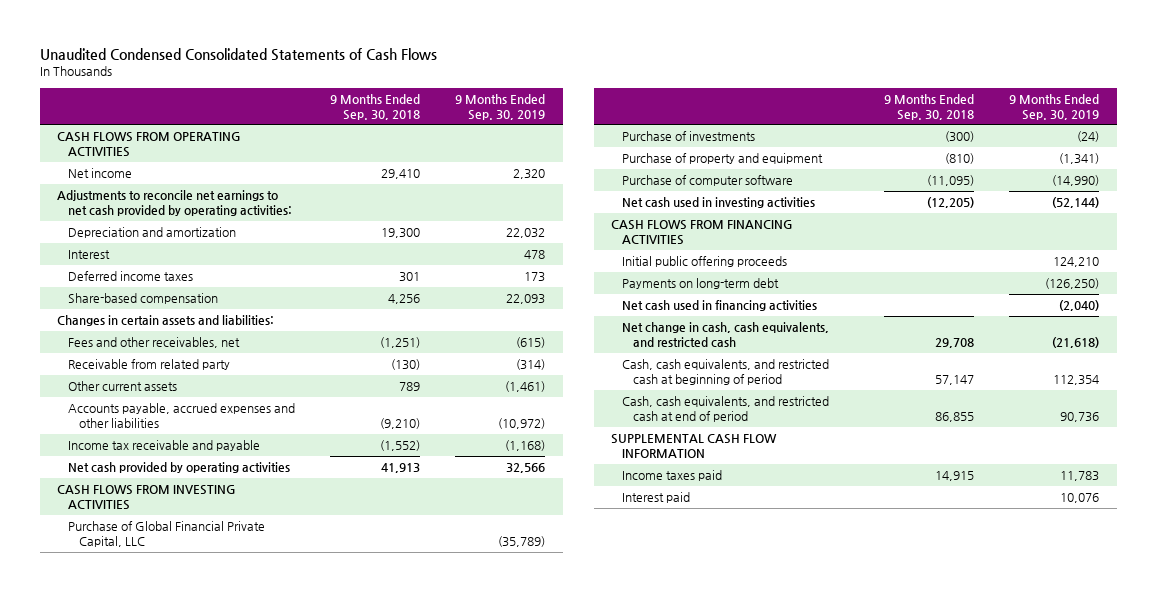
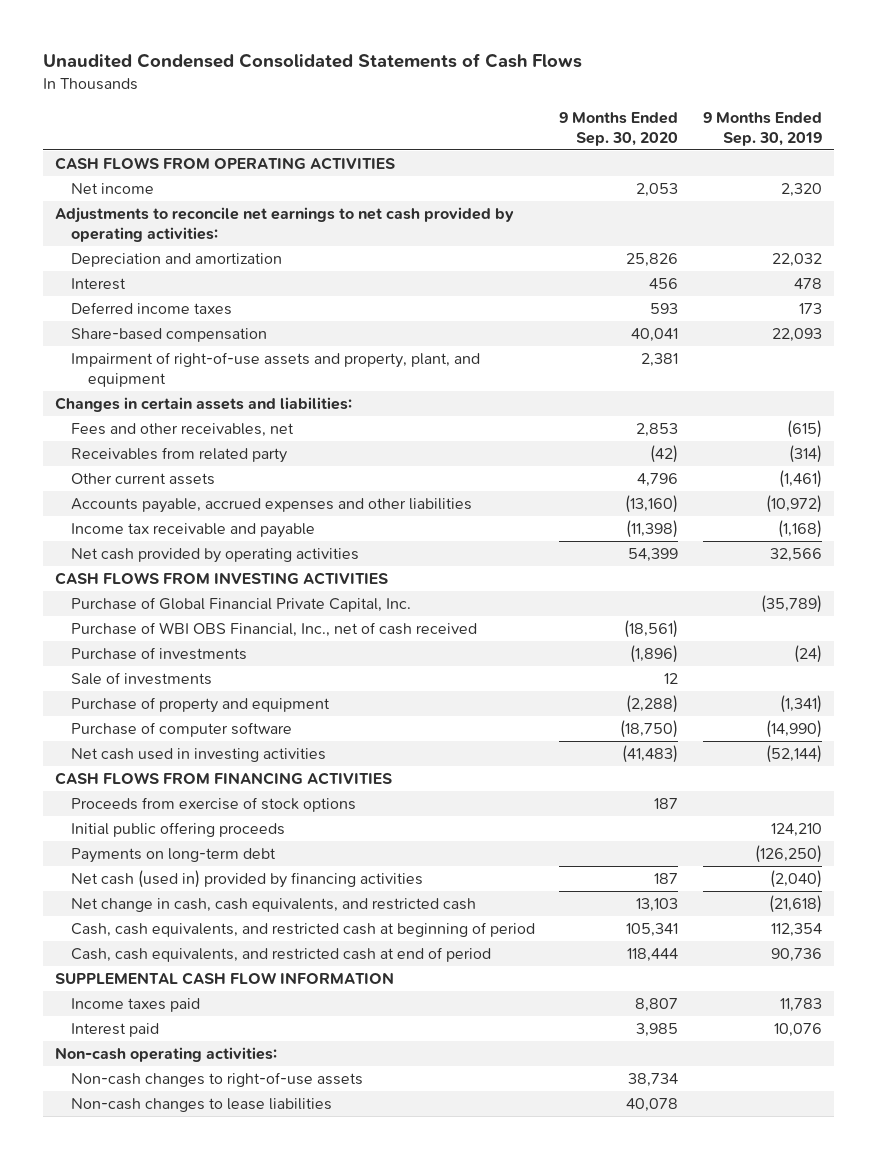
[330,93,421,120] 9 Months Ended Sep. 30, 2018 -> none
none -> [559,112,679,146] 9 Months Ended Sep. 30, 2020
none -> [71,351,481,387] Impairment of right-of-use assets and property, plant, and equipment
[68,359,231,371] Receivable from related party -> [71,446,288,463] Receivables from related party
[68,521,266,548] Purchase of Global Financial Private Capital, LLC -> [71,596,412,612] Purchase of Global Financial Private Capital, Inc.
none -> [71,621,478,637] Purchase of WBI OBS Financial, Inc., net of cash received
none -> [71,671,213,685] Sale of investments
none -> [71,796,357,812] Proceeds from exercise of stock options
[622,300,818,312] Net cash used in financing activities -> [71,869,424,888] Net cash (used in) provided by financing activities
none -> [54,1046,277,1062] Non-cash operating activities:
none -> [71,1071,364,1087] Non-cash changes to right-of-use assets
none -> [71,1097,333,1112] Non-cash changes to lease liabilities

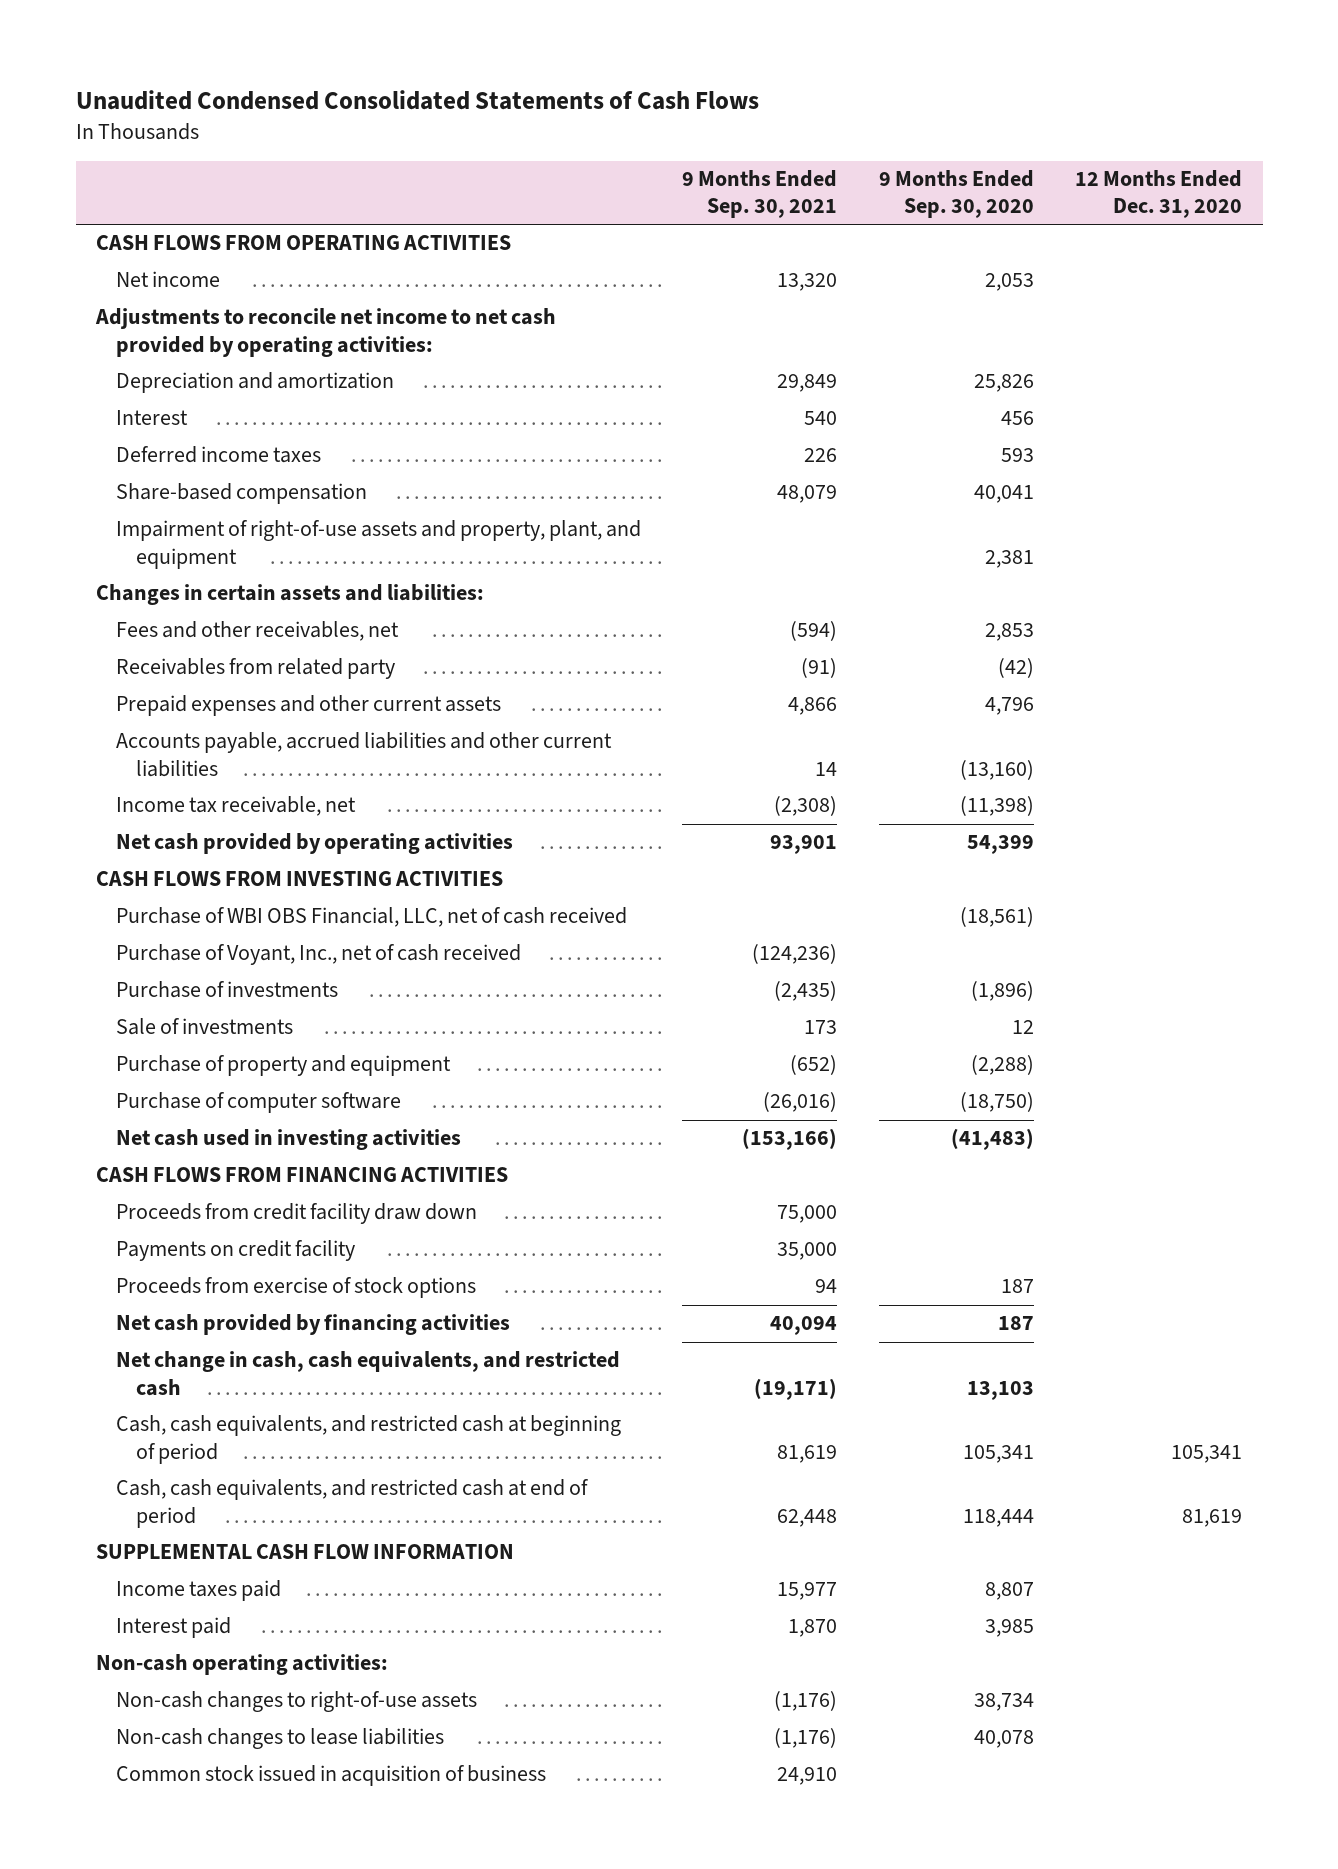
[702,112,822,146] 9 Months Ended Sep. 30, 2019 -> none
none -> [682,170,838,219] 9 Months Ended Sep. 30, 2021
none -> [1075,170,1243,219] 12 Months Ended Dec. 31, 2020
[54,206,514,242] Adjustments to reconcile net earnings to net cash provided by operating activities: -> [95,308,557,357] Adjustments to reconcile net income to net cash provided by operating activities:
[71,472,216,485] Other current assets -> [116,695,502,717] Prepaid expenses and other current assets
[71,497,473,513] Accounts payable, accrued expenses and other liabilities -> [116,732,613,777] Accounts payable, accrued liabilities and other current liabilities
[71,522,316,538] Income tax receivable and payable -> [116,796,357,817] Income tax receivable, net
[71,596,412,612] Purchase of Global Financial Private Capital, Inc. -> none
[71,621,478,637] Purchase of WBI OBS Financial, Inc., net of cash received -> [116,907,628,928] Purchase of WBI OBS Financial, LLC, net of cash received
none -> [116,944,522,966] Purchase of Voyant, Inc., net of cash received
none -> [116,1203,478,1225] Proceeds from credit facility draw down
none -> [116,1240,356,1262] Payments on credit facility
[71,821,286,837] Initial public offering proceeds -> none
[71,847,277,863] Payments on long-term debt -> none
[71,869,424,888] Net cash (used in) provided by financing activities -> [116,1314,511,1336] Net cash provided by financing activities
none -> [116,1765,547,1787] Common stock issued in acquisition of business

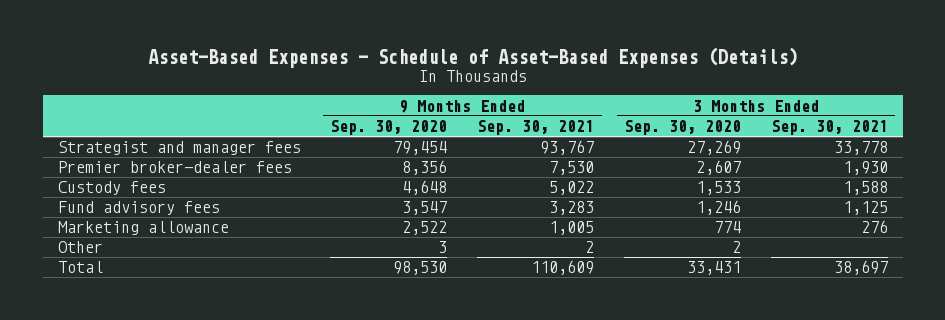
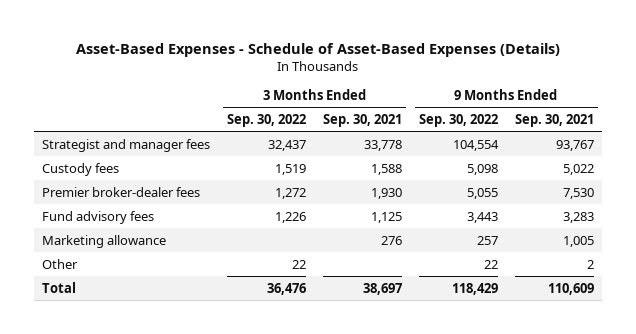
[330,120,448,136] Sep. 30, 2020 -> none
[624,120,742,136] Sep. 30, 2020 -> none
none -> [227,113,307,127] Sep. 30, 2022
none -> [418,113,498,127] Sep. 30, 2022
[57,161,292,174] Premier broker-dealer fees -> [42,186,201,197] Premier broker-dealer fees

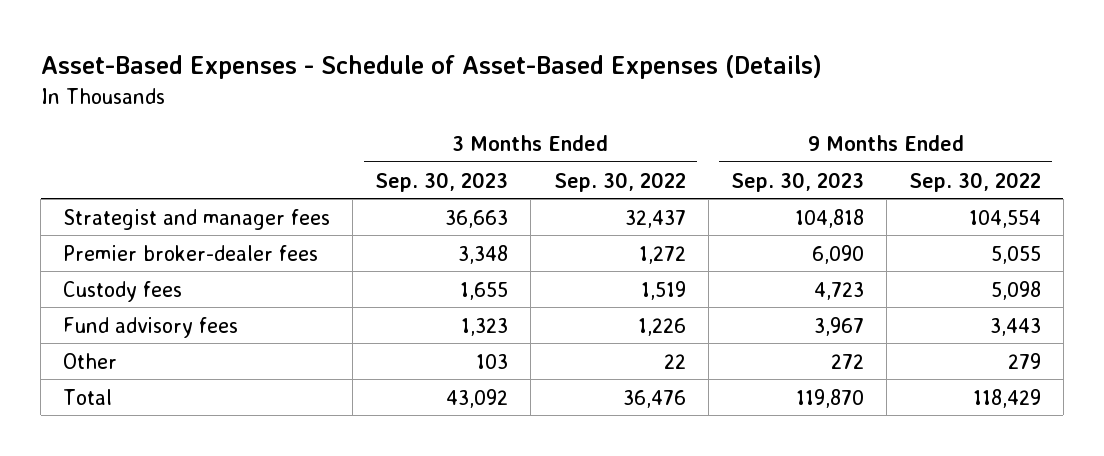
[323,113,403,127] Sep. 30, 2021 -> none
[514,113,594,127] Sep. 30, 2021 -> none
none -> [375,171,509,192] Sep. 30, 2023
none -> [730,171,864,192] Sep. 30, 2023
[42,162,120,176] Custody fees -> [63,280,183,302] Custody fees
[42,234,167,248] Marketing allowance -> none
[483,259,498,269] 22 -> [1007,352,1041,369] 279

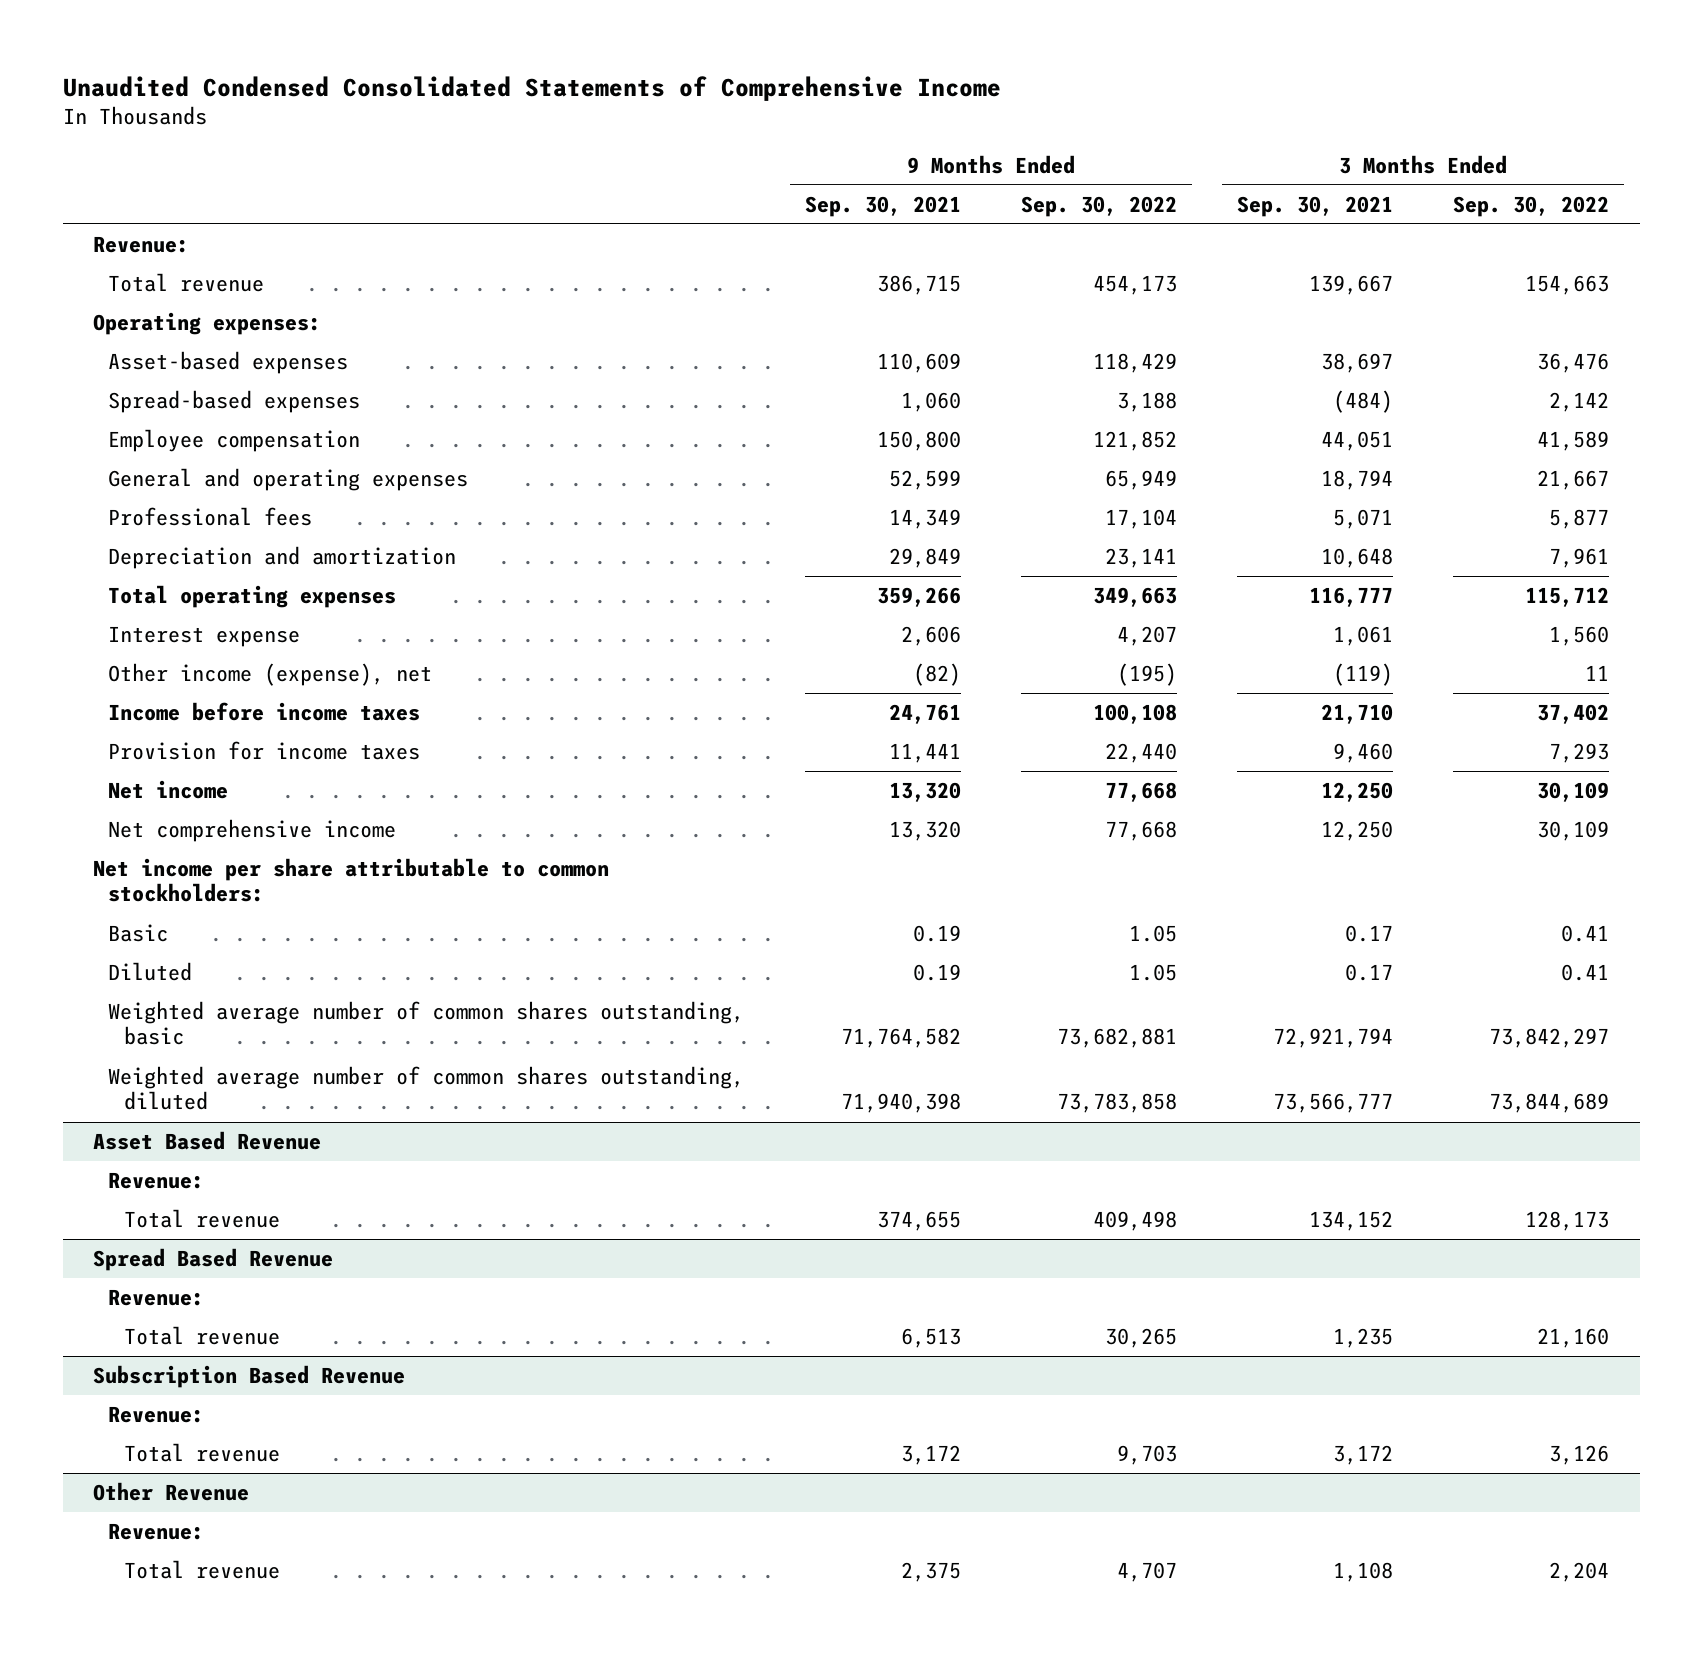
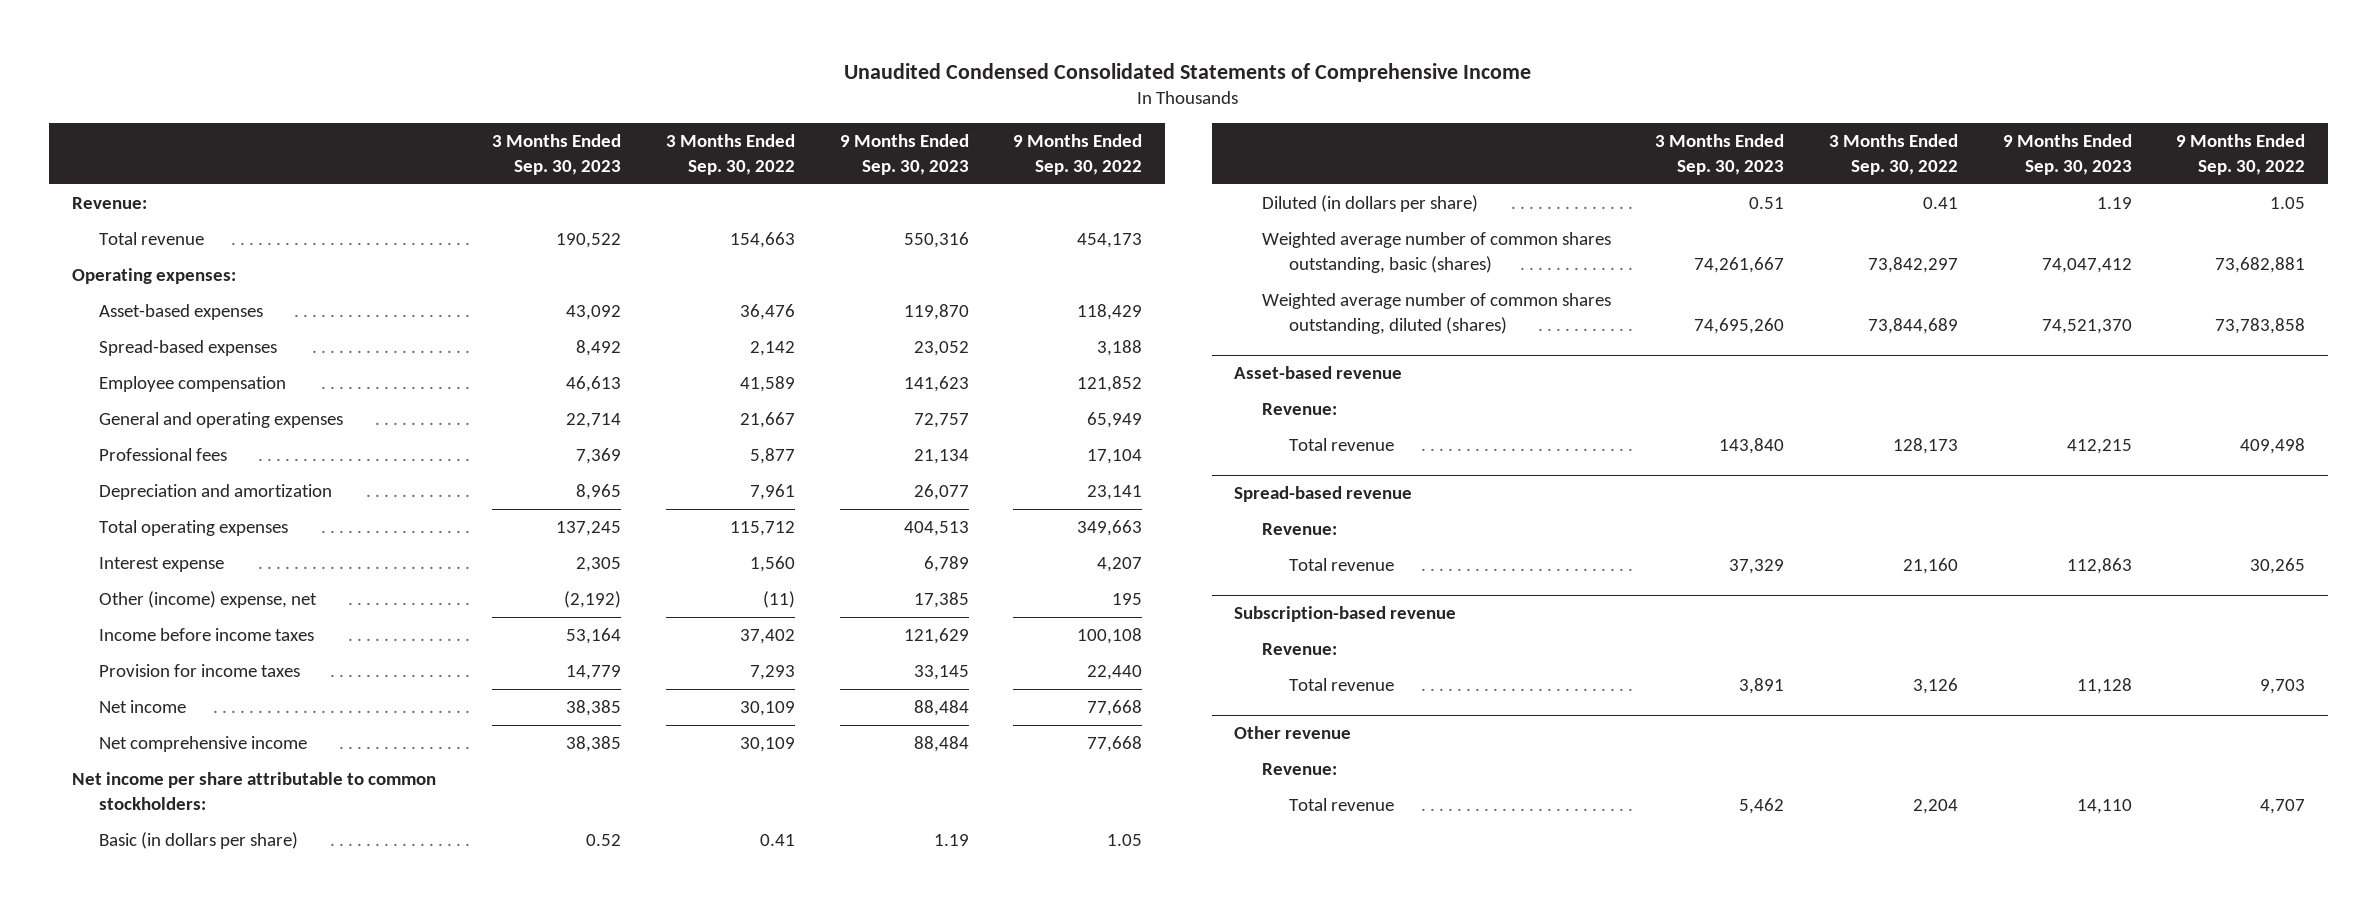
[804,195,961,217] Sep. 30, 2021 -> none
[1237,195,1394,217] Sep. 30, 2021 -> none
none -> [492,134,622,175] 3 Months Ended Sep. 30, 2023
none -> [839,134,969,175] 9 Months Ended Sep. 30, 2023
[108,663,433,687] Other income (expense), net -> [98,591,317,609] Other (income) expense, net
[1116,663,1177,687] (195) -> [1112,593,1143,606] 195
[1585,665,1610,682] 11 -> [763,591,796,609] (11)
[108,924,169,943] Basic -> [98,832,298,850] Basic (in dollars per share)
[108,962,193,982] Diluted -> [1261,195,1478,213] Diluted (in dollars per share)
[108,1001,745,1046] Weighted average number of common shares outstanding, basic -> [1261,232,1611,273] Weighted average number of common shares outstanding, basic (shares)
[108,1066,745,1111] Weighted average number of common shares outstanding, diluted -> [1261,293,1611,334] Weighted average number of common shares outstanding, diluted (shares)
[92,1131,321,1151] Asset Based Revenue -> [1234,366,1403,380] Asset-based revenue
[92,1248,333,1272] Spread Based Revenue -> [1234,486,1413,503] Spread-based revenue
[92,1365,405,1389] Subscription Based Revenue -> [1234,606,1457,623] Subscription-based revenue
[92,1482,249,1502] Other Revenue -> [1234,726,1352,740] Other revenue

